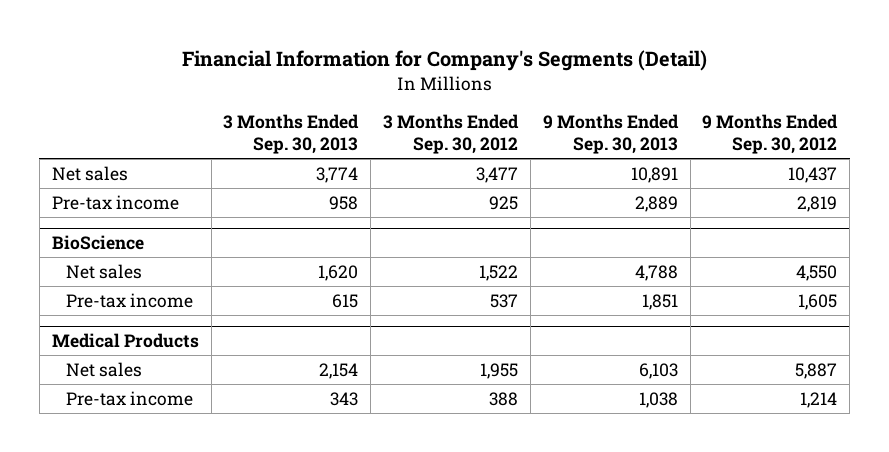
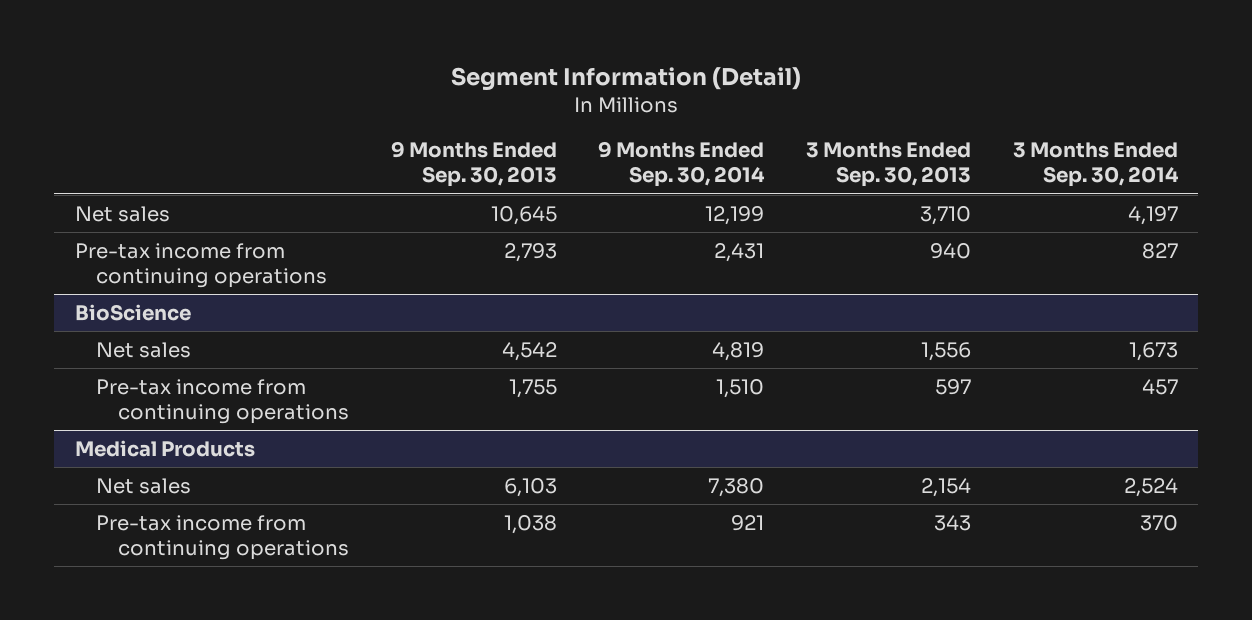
[181,50,707,72] Financial Information for Company's Segments (Detail) -> [451,66,802,91] Segment Information (Detail)
[383,113,520,154] 3 Months Ended Sep. 30, 2012 -> none
[702,113,839,154] 9 Months Ended Sep. 30, 2012 -> none
none -> [598,141,766,188] 9 Months Ended Sep. 30, 2014
none -> [1012,142,1179,188] 3 Months Ended Sep. 30, 2014
[316,166,359,183] 3,774 -> [919,205,971,225] 3,710
[630,166,678,183] 10,891 -> [490,205,557,225] 10,645
[51,194,179,210] Pre-tax income -> [74,242,328,288] Pre-tax income from continuing operations
[329,195,359,210] 958 -> [929,242,971,259] 940
[634,195,678,212] 2,889 -> [503,242,557,262] 2,793
[318,264,359,281] 1,620 -> [920,341,971,361] 1,556
[634,264,678,281] 4,788 -> [501,341,557,361] 4,542
[66,292,194,308] Pre-tax income -> [96,378,349,424] Pre-tax income from continuing operations
[332,293,359,308] 615 -> [934,378,971,395] 597
[641,293,678,310] 1,851 -> [508,378,557,398] 1,755
[66,390,194,406] Pre-tax income -> [96,514,349,560] Pre-tax income from continuing operations

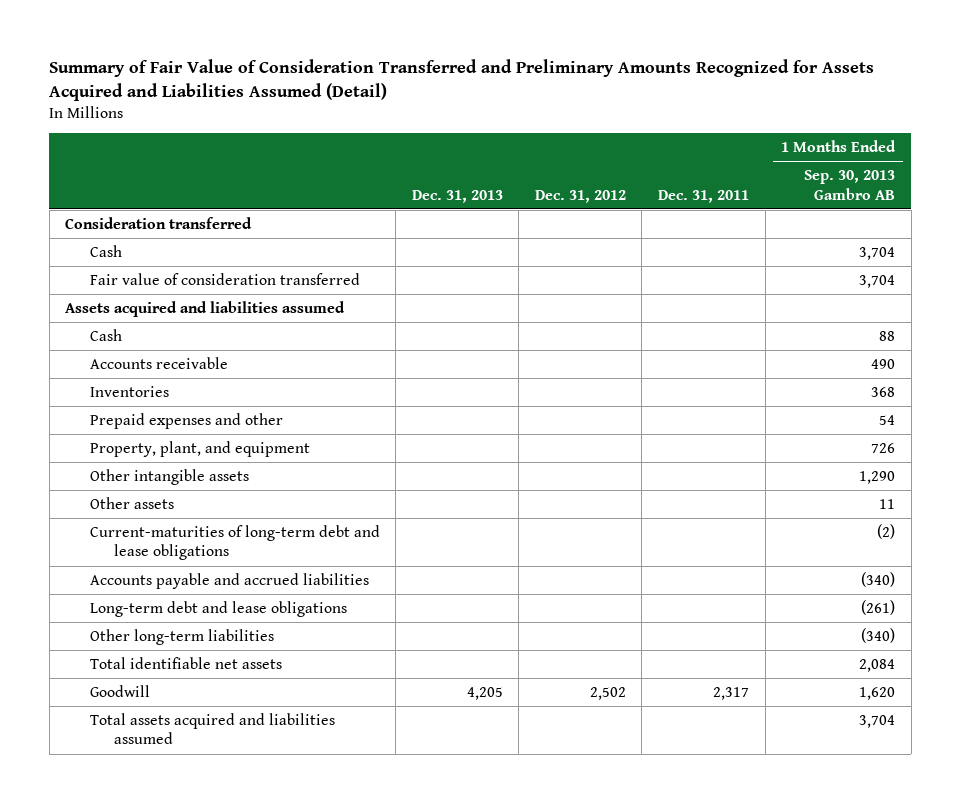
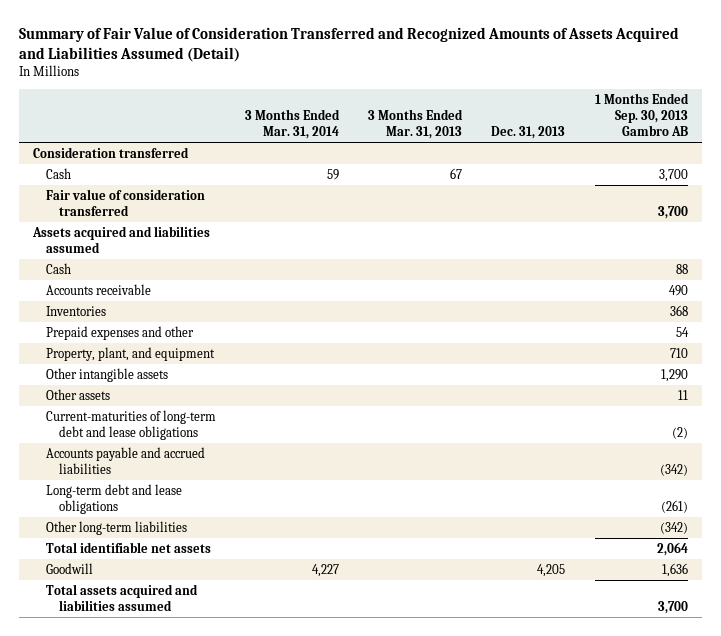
[49,59,875,102] Summary of Fair Value of Consideration Transferred and Preliminary Amounts Recognized for Assets Acquired and Liabilities Assumed (Detail) -> [18,26,679,62] Summary of Fair Value of Consideration Transferred and Recognized Amounts of Assets Acquired and Liabilities Assumed (Detail)
[534,189,626,203] Dec. 31, 2012 -> none
[658,189,750,203] Dec. 31, 2011 -> none
none -> [245,108,341,139] 3 Months Ended Mar. 31, 2014
none -> [368,108,464,139] 3 Months Ended Mar. 31, 2013
[859,246,896,260] 3,704 -> [658,169,688,183] 3,700
[859,274,896,288] 3,704 -> [657,205,688,219] 3,700
[871,442,896,453] 726 -> [669,348,688,359] 710
[861,571,896,587] (340) -> [659,463,688,476] (342)
[861,627,896,643] (340) -> [659,522,688,535] (342)
[859,658,896,672] 2,084 -> [656,542,688,557] 2,064
[859,686,896,700] 1,620 -> [661,563,688,578] 1,636
[859,714,896,728] 3,704 -> [657,600,688,614] 3,700

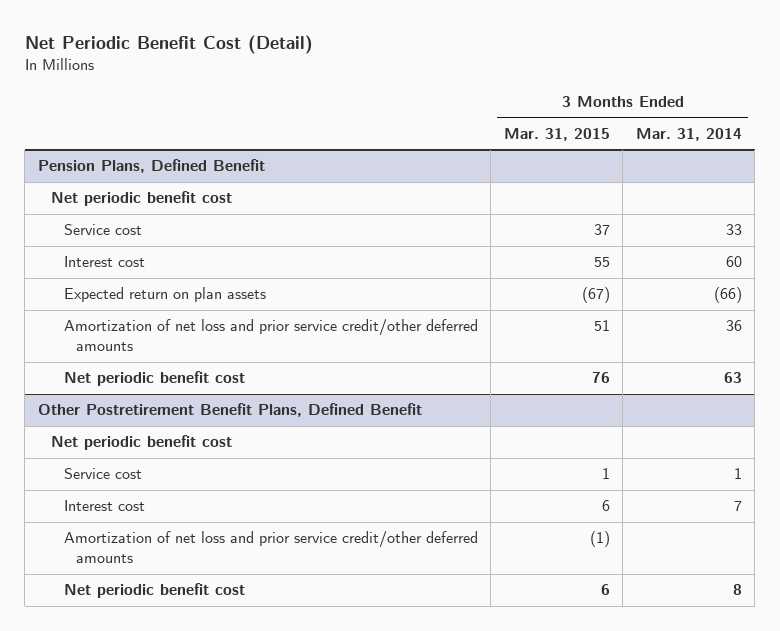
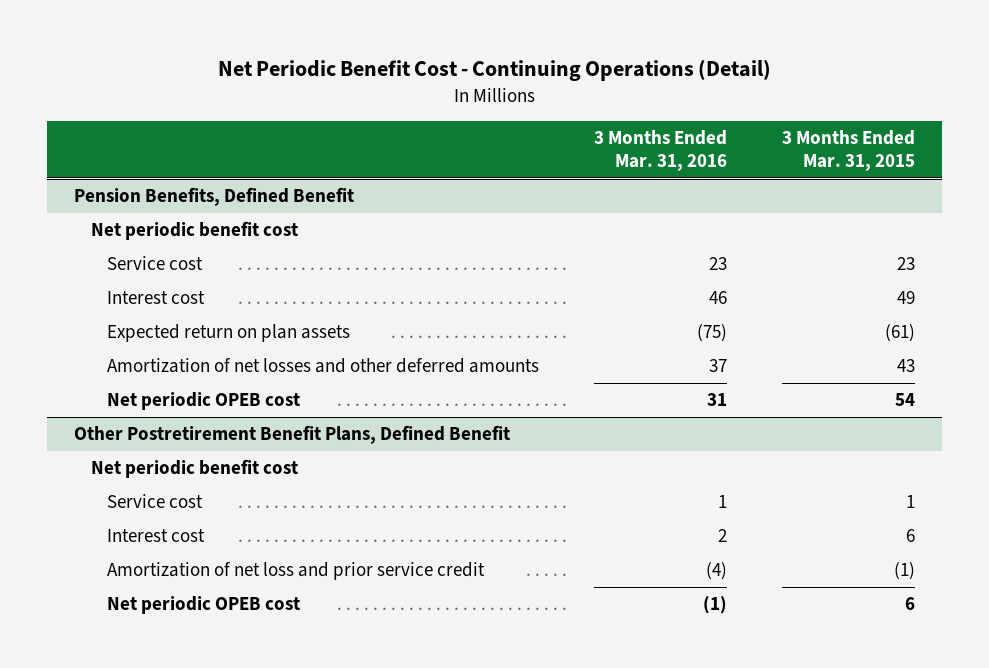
[24,34,313,54] Net Periodic Benefit Cost (Detail) -> [217,59,771,82] Net Periodic Benefit Cost - Continuing Operations (Detail)
[635,127,742,141] Mar. 31, 2014 -> none
none -> [594,130,728,172] 3 Months Ended Mar. 31, 2016
[37,159,265,174] Pension Plans, Defined Benefit -> [74,187,355,207] Pension Benefits, Defined Benefit
[593,224,610,236] 37 -> [896,257,915,271] 23
[593,257,610,268] 55 -> [896,291,915,305] 49
[581,287,610,304] (67) -> [884,324,915,343] (61)
[63,319,478,352] Amortization of net loss and prior service credit/other deferred amounts -> [107,358,540,374] Amortization of net losses and other deferred amounts
[593,320,610,332] 51 -> [896,359,915,373] 43
[63,371,245,387] Net periodic benefit cost -> [107,392,301,411] Net periodic OPEB cost
[591,372,610,384] 76 -> [894,393,915,407] 54
[63,531,478,564] Amortization of net loss and prior service credit/other deferred amounts -> [107,562,486,581] Amortization of net loss and prior service credit
[63,583,245,599] Net periodic benefit cost -> [107,596,301,615] Net periodic OPEB cost

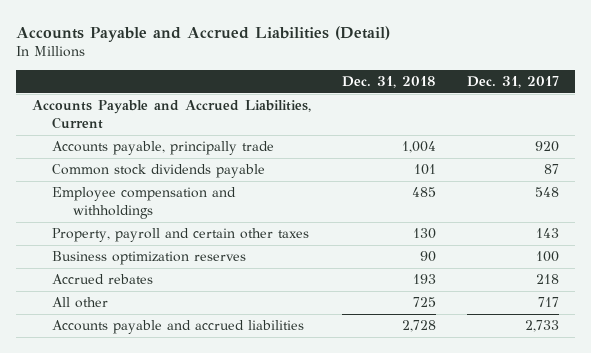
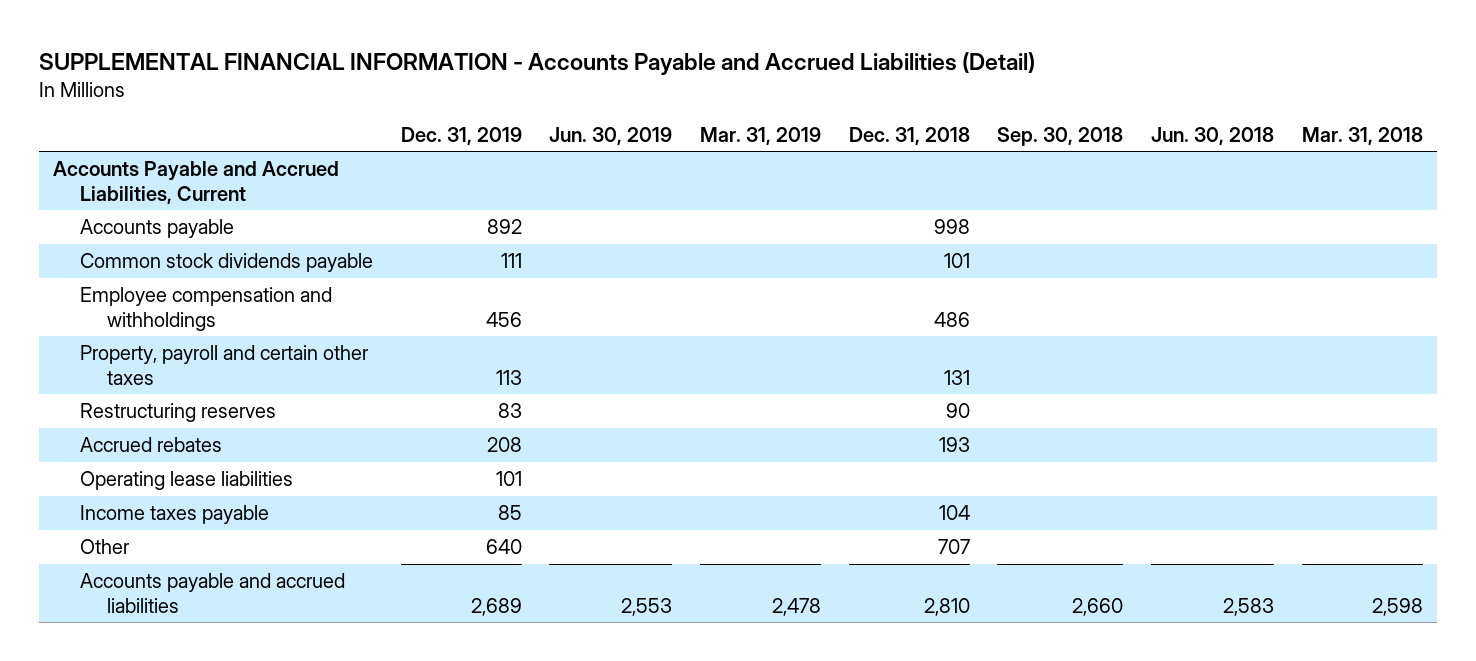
[16,25,391,42] Accounts Payable and Accrued Liabilities (Detail) -> [39,52,1036,76] SUPPLEMENTAL FINANCIAL INFORMATION - Accounts Payable and Accrued Liabilities (Detail)
[467,76,560,89] Dec. 31, 2017 -> none
none -> [400,126,522,145] Dec. 31, 2019
none -> [549,126,673,145] Jun. 30, 2019
none -> [700,126,822,145] Mar. 31, 2019
none -> [997,126,1124,146] Sep. 30, 2018
none -> [1151,126,1275,145] Jun. 30, 2018
none -> [1301,126,1423,145] Mar. 31, 2018
[52,141,275,156] Accounts payable, principally trade -> [79,219,234,239] Accounts payable
[402,141,437,154] 1,004 -> [933,219,970,235] 998
[412,187,437,198] 485 -> [933,311,970,327] 486
[413,228,437,240] 130 -> [943,369,970,385] 131
[52,251,247,266] Business optimization reserves -> [79,403,276,423] Restructuring reserves
none -> [79,471,293,491] Operating lease liabilities
none -> [79,505,269,525] Income taxes payable
[52,297,109,309] All other -> [79,539,130,555] Other
[413,297,437,308] 725 -> [937,539,970,555] 707
[402,320,437,333] 2,728 -> [923,597,970,616] 2,810

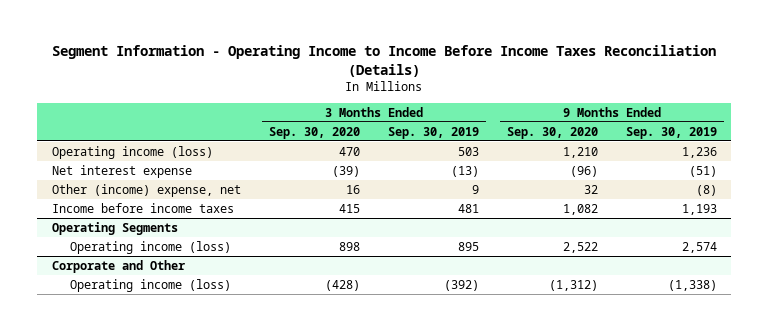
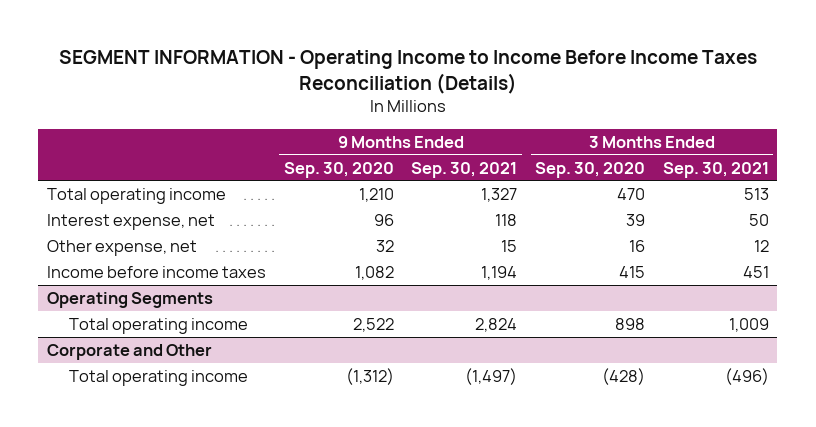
[52,45,717,77] Segment Information - Operating Income to Income Before Income Taxes Reconciliation (Details) -> [58,50,757,94] SEGMENT INFORMATION - Operating Income to Income Before Income Taxes Reconciliation (Details)
[387,126,479,139] Sep. 30, 2019 -> none
[625,126,717,139] Sep. 30, 2019 -> none
none -> [411,161,518,178] Sep. 30, 2021
none -> [662,161,769,178] Sep. 30, 2021
[51,145,213,159] Operating income (loss) -> [47,187,227,204] Total operating income
[51,164,192,178] Net interest expense -> [47,213,216,230] Interest expense, net
[331,165,360,177] (39) -> [625,213,645,226] 39
[569,165,598,177] (96) -> [373,213,394,226] 96
[51,183,241,197] Other (income) expense, net -> [47,239,198,256] Other expense, net
[70,240,232,254] Operating income (loss) -> [68,317,248,334] Total operating income
[70,278,232,292] Operating income (loss) -> [68,369,248,386] Total operating income

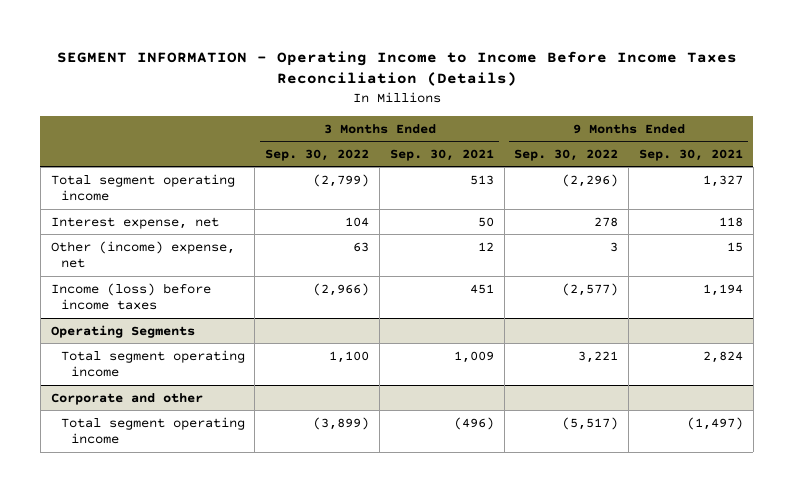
[283,161,394,178] Sep. 30, 2020 -> none
[534,161,645,178] Sep. 30, 2020 -> none
none -> [265,148,370,161] Sep. 30, 2022
none -> [514,148,619,161] Sep. 30, 2022
[47,187,227,204] Total operating income -> [50,173,235,202] Total segment operating income
[47,239,198,256] Other expense, net -> [50,240,235,269] Other (income) expense, net
[47,265,267,278] Income before income taxes -> [50,282,211,311] Income (loss) before income taxes
[68,317,248,334] Total operating income -> [60,349,245,378] Total segment operating income
[47,343,213,360] Corporate and Other -> [50,392,203,405] Corporate and other
[68,369,248,386] Total operating income -> [60,416,245,445] Total segment operating income

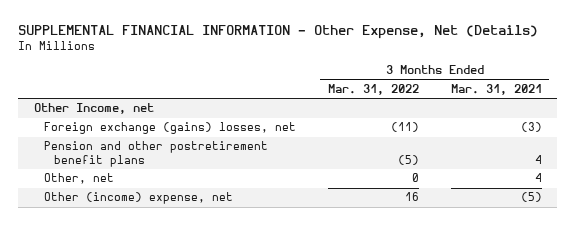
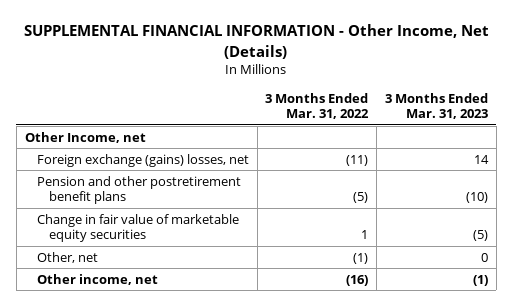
[18,25,539,40] SUPPLEMENTAL FINANCIAL INFORMATION - Other Expense, Net (Details) -> [24,24,490,59] SUPPLEMENTAL FINANCIAL INFORMATION - Other Income, Net (Details)
[450,83,542,95] Mar. 31, 2021 -> none
none -> [385,92,489,120] 3 Months Ended Mar. 31, 2023
none -> [36,213,239,243] Change in fair value of marketable equity securities
[411,173,419,183] 0 -> [353,252,369,264] (1)
[44,192,234,205] Other (income) expense, net -> [36,273,158,285] Other income, net
[404,192,419,202] 16 -> [346,274,369,286] (16)

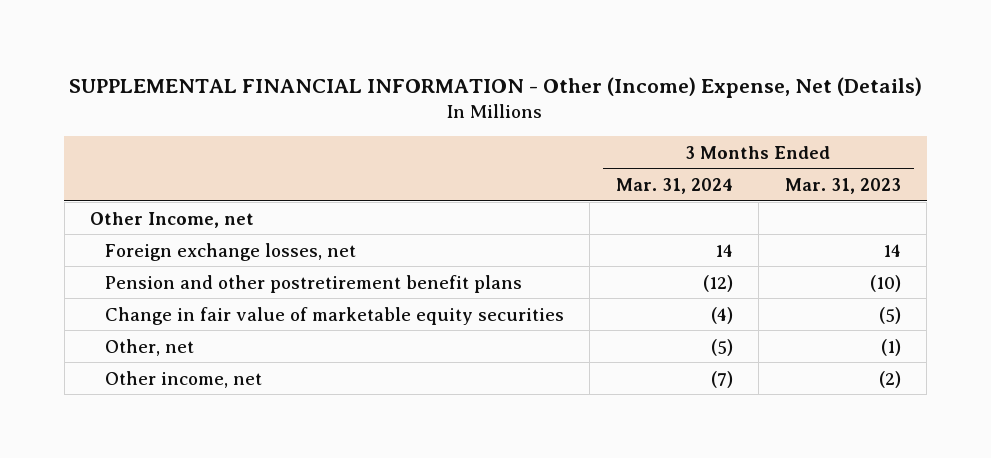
[24,24,490,59] SUPPLEMENTAL FINANCIAL INFORMATION - Other Income, Net (Details) -> [69,76,923,98] SUPPLEMENTAL FINANCIAL INFORMATION - Other (Income) Expense, Net (Details)
[265,92,370,120] 3 Months Ended Mar. 31, 2022 -> none
none -> [615,177,733,194] Mar. 31, 2024
[36,153,249,167] Foreign exchange (gains) losses, net -> [105,242,357,261] Foreign exchange losses, net
[481,252,489,262] 0 -> [880,338,901,356] (1)
[473,274,489,286] (1) -> [878,370,901,388] (2)

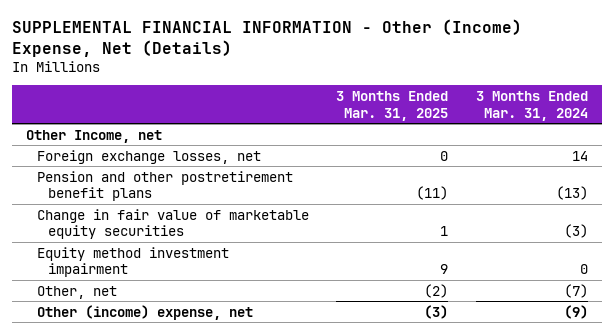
[784,177,901,194] Mar. 31, 2023 -> none
none -> [336,90,449,121] 3 Months Ended Mar. 31, 2025
[702,274,733,292] (12) -> [555,186,588,201] (13)
[710,306,733,324] (4) -> [563,224,588,239] (3)
none -> [36,246,229,278] Equity method investment impairment
[710,338,733,356] (5) -> [563,283,588,298] (7)
[105,370,263,388] Other income, net -> [36,304,253,320] Other (income) expense, net
[710,370,733,388] (7) -> [563,304,588,319] (9)

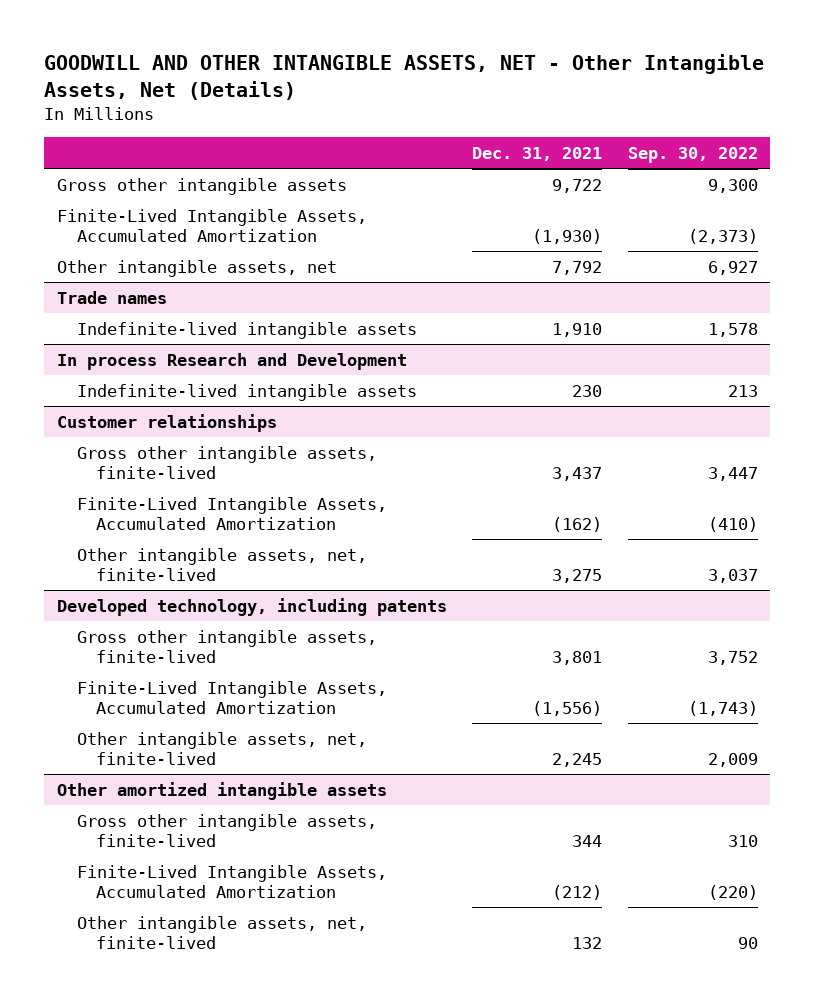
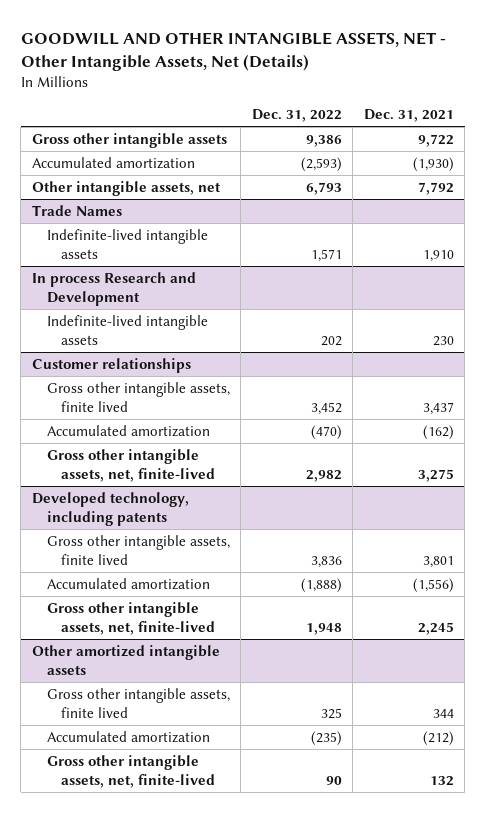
[627,146,758,163] Sep. 30, 2022 -> none
none -> [251,108,342,122] Dec. 31, 2022
[56,208,367,242] Finite-Lived Intangible Assets, Accumulated Amortization -> [31,156,195,169] Accumulated amortization
[56,290,167,304] Trade names -> [31,204,122,216] Trade Names
[76,445,377,479] Gross other intangible assets, finite-lived -> [46,381,230,412] Gross other intangible assets, finite lived
[76,496,387,530] Finite-Lived Intangible Assets, Accumulated Amortization -> [46,424,210,437] Accumulated amortization
[76,547,367,581] Other intangible assets, net, finite-lived -> [46,448,216,482] Gross other intangible assets, net, finite-lived
[76,629,377,663] Gross other intangible assets, finite-lived -> [46,534,230,565] Gross other intangible assets, finite lived
[76,680,387,714] Finite-Lived Intangible Assets, Accumulated Amortization -> [46,577,210,590] Accumulated amortization
[76,731,367,765] Other intangible assets, net, finite-lived -> [46,601,216,635] Gross other intangible assets, net, finite-lived
[76,813,377,847] Gross other intangible assets, finite-lived -> [46,687,230,718] Gross other intangible assets, finite lived
[76,864,387,898] Finite-Lived Intangible Assets, Accumulated Amortization -> [46,730,210,743] Accumulated amortization
[76,915,367,949] Other intangible assets, net, finite-lived -> [46,754,216,788] Gross other intangible assets, net, finite-lived

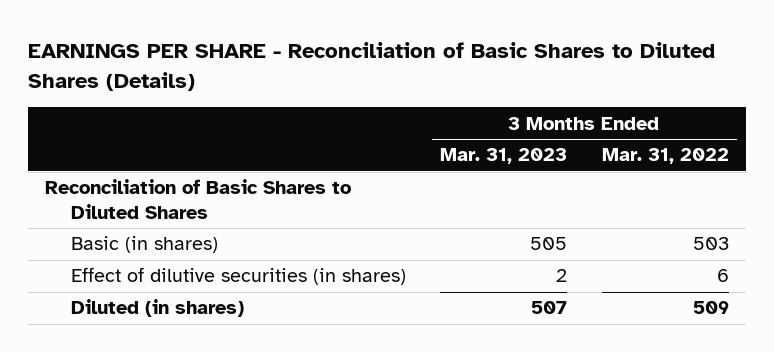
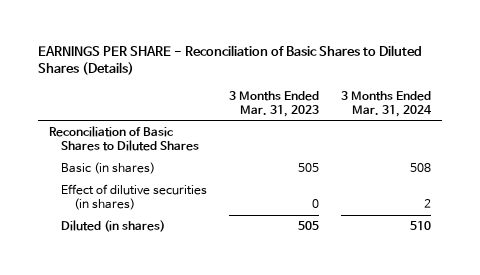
[601,148,729,165] Mar. 31, 2022 -> none
none -> [341,90,433,117] 3 Months Ended Mar. 31, 2024
[556,269,568,283] 2 -> [312,198,320,208] 0
[531,301,568,315] 507 -> [298,220,320,230] 505

